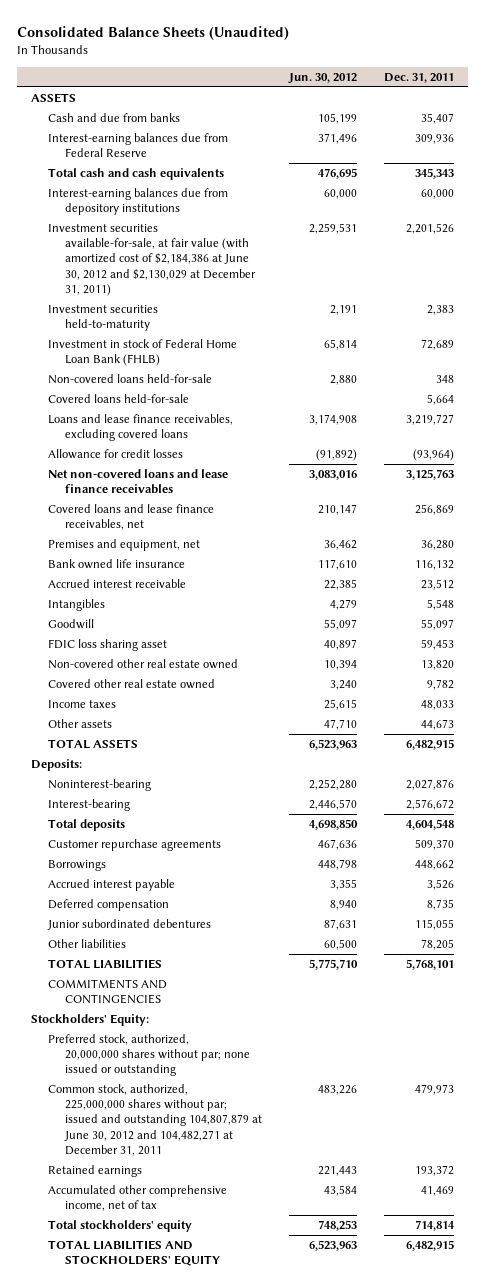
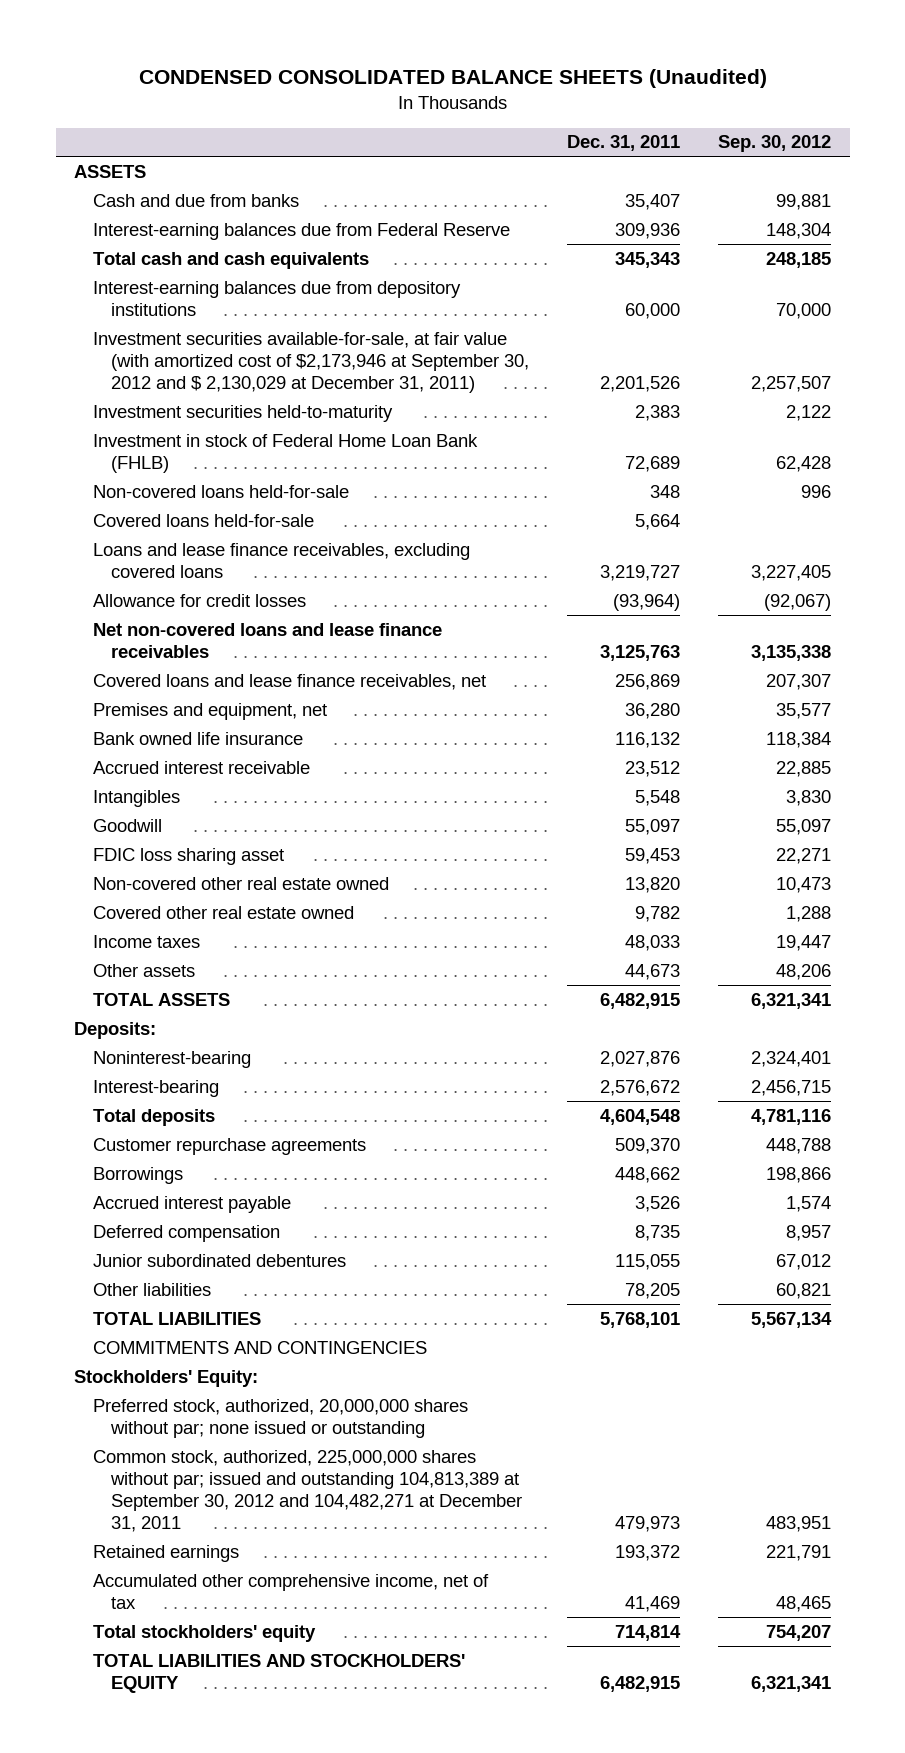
[17,25,290,40] Consolidated Balance Sheets (Unaudited) -> [138,69,767,89] CONDENSED CONSOLIDATED BALANCE SHEETS (Unaudited)
[288,72,358,84] Jun. 30, 2012 -> none
none -> [717,135,831,153] Sep. 30, 2012
[48,224,257,296] Investment securities available-for-sale, at fair value (with amortized cost of $2,184,386 at June 30, 2012 and $2,130,029 at December 31, 2011) -> [92,331,530,394] Investment securities available-for-sale, at fair value (with amortized cost of $2,173,946 at September 30, 2012 and $ 2,130,029 at December 31, 2011)
[48,1084,263,1156] Common stock, authorized, 225,000,000 shares without par; issued and outstanding 104,807,879 at June 30, 2012 and 104,482,271 at December 31, 2011 -> [92,1449,523,1533] Common stock, authorized, 225,000,000 shares without par; issued and outstanding 104,813,389 at September 30, 2012 and 104,482,271 at December 31, 2011

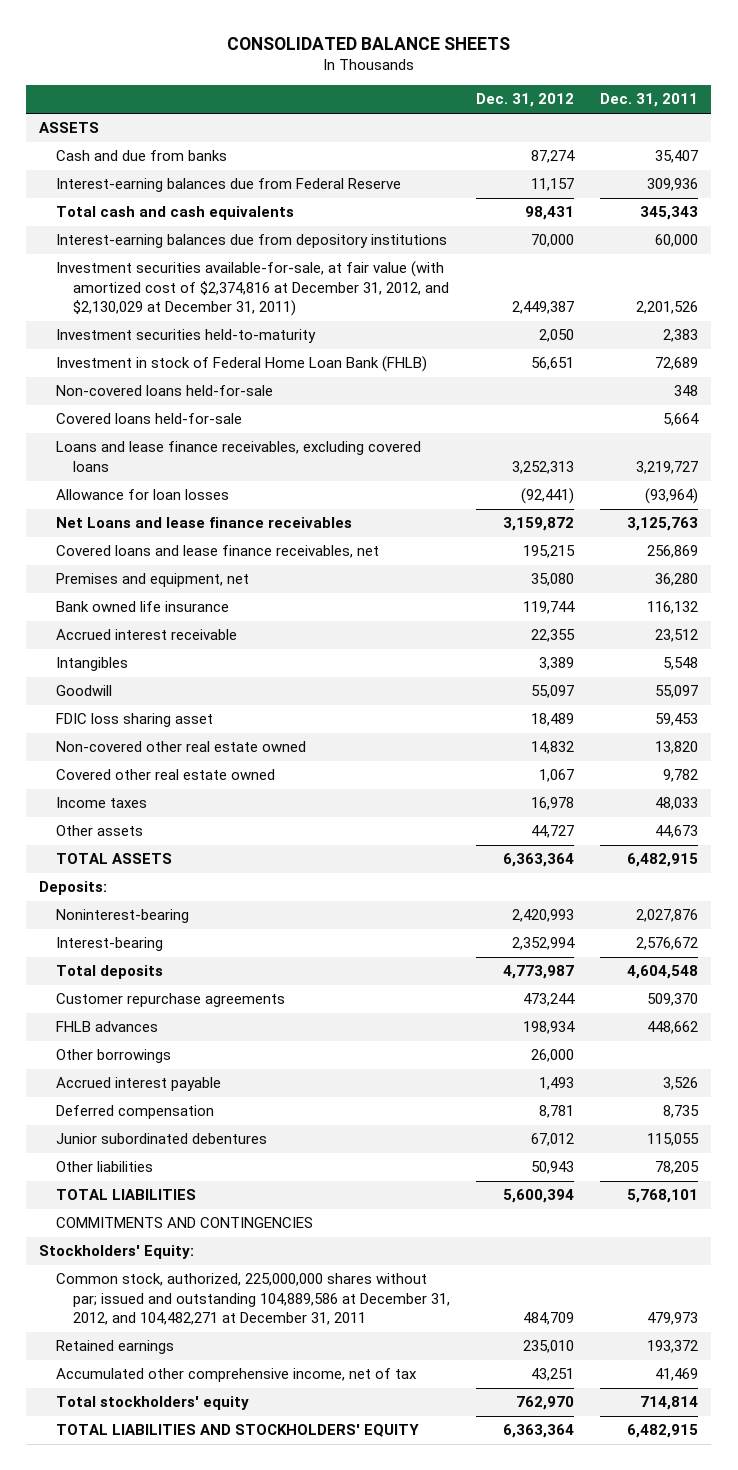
[138,69,767,89] CONDENSED CONSOLIDATED BALANCE SHEETS (Unaudited) -> [226,36,510,50] CONSOLIDATED BALANCE SHEETS
[717,135,831,153] Sep. 30, 2012 -> none
none -> [475,93,574,108] Dec. 31, 2012
[92,331,530,394] Investment securities available-for-sale, at fair value (with amortized cost of $2,173,946 at September 30, 2012 and $ 2,130,029 at December 31, 2011) -> [55,261,449,317] Investment securities available-for-sale, at fair value (with amortized cost of $2,374,816 at December 31, 2012, and $2,130,029 at December 31, 2011)
[92,593,306,607] Allowance for credit losses -> [55,489,229,501] Allowance for loan losses
[92,622,442,658] Net non-covered loans and lease finance receivables -> [55,517,352,529] Net Loans and lease finance receivables
[92,1166,183,1184] Borrowings -> [55,1021,158,1033] FHLB advances
none -> [55,1049,171,1064] Other borrowings
[92,1398,468,1438] Preferred stock, authorized, 20,000,000 shares without par; none issued or outstanding -> none
[92,1449,523,1533] Common stock, authorized, 225,000,000 shares without par; issued and outstanding 104,813,389 at September 30, 2012 and 104,482,271 at December 31, 2011 -> [55,1273,450,1326] Common stock, authorized, 225,000,000 shares without par; issued and outstanding 104,889,586 at December 31, 2012, and 104,482,271 at December 31, 2011

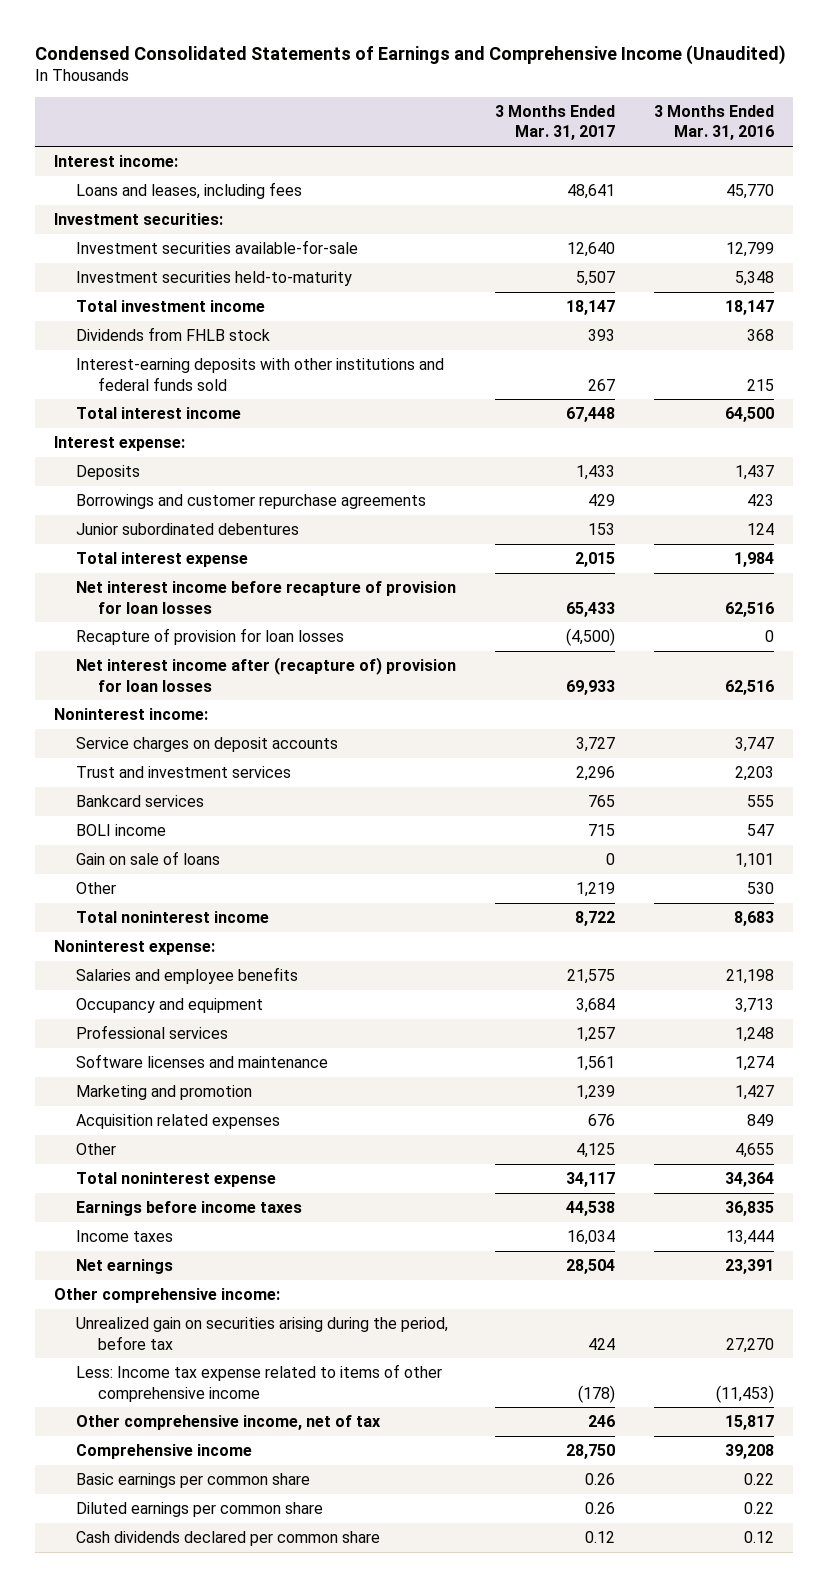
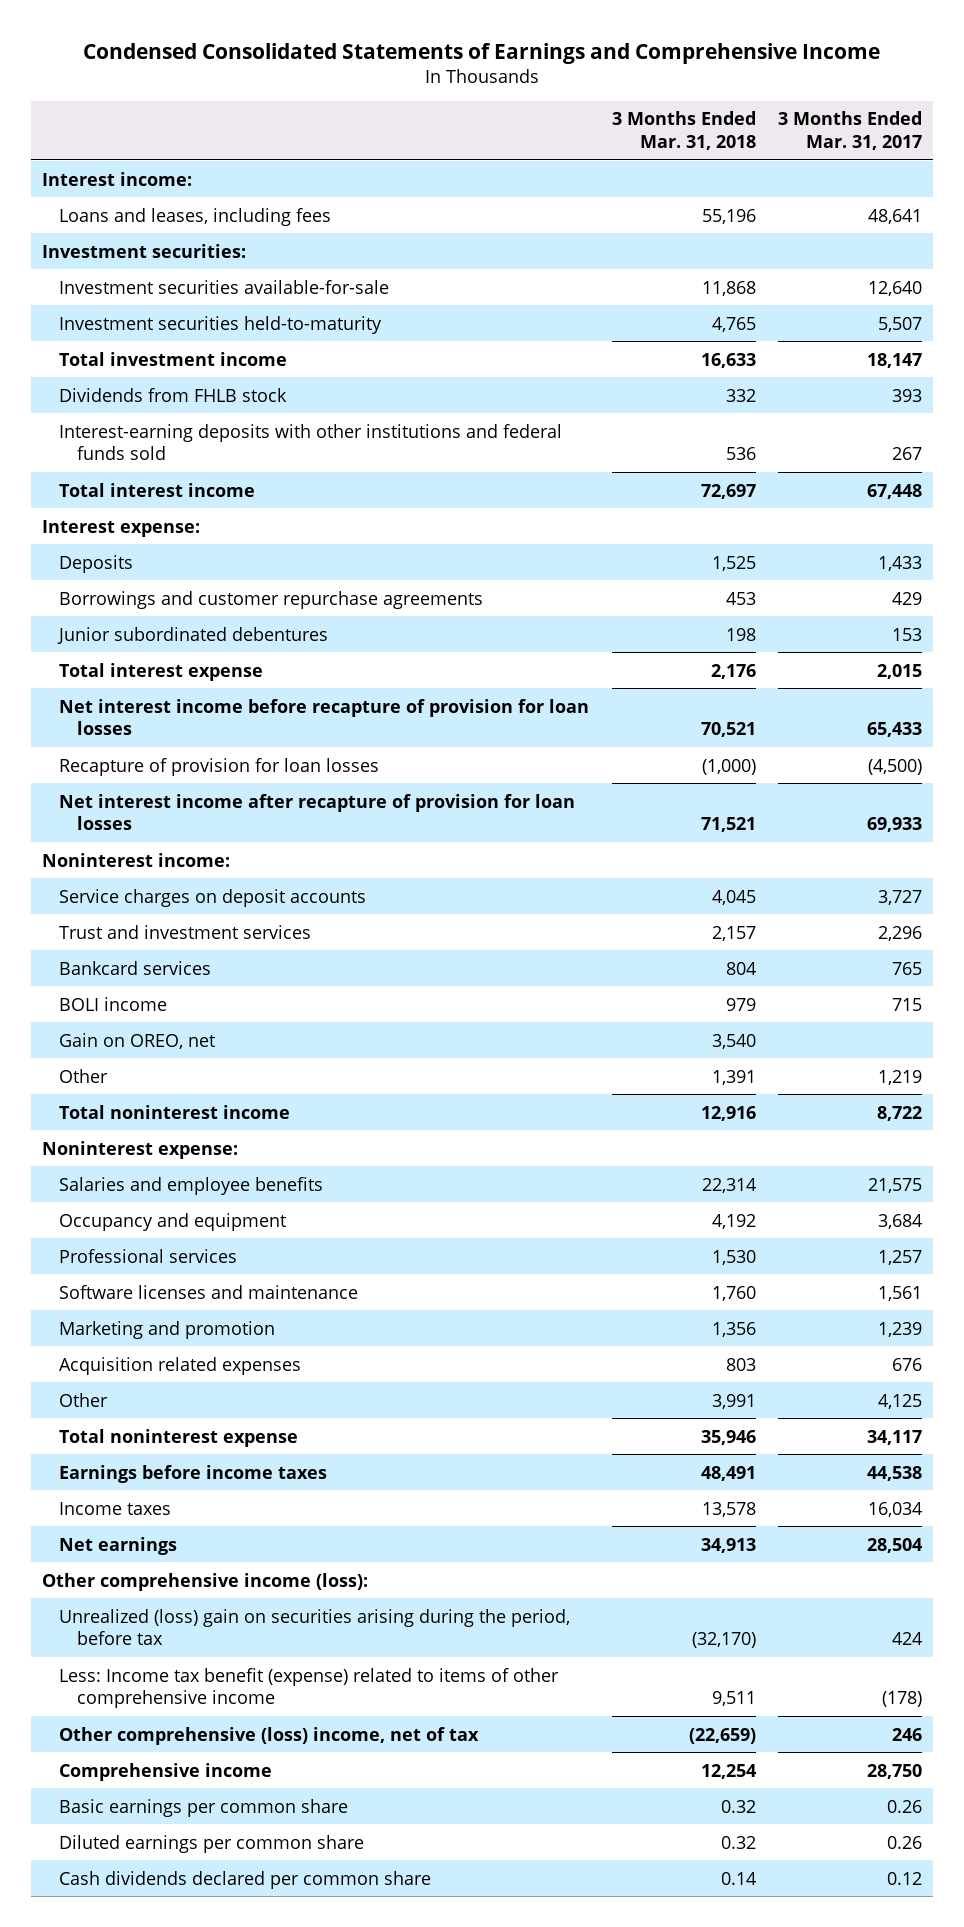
[34,44,786,65] Condensed Consolidated Statements of Earnings and Comprehensive Income (Unaudited) -> [83,42,881,64] Condensed Consolidated Statements of Earnings and Comprehensive Income
[653,104,774,141] 3 Months Ended Mar. 31, 2016 -> none
none -> [611,111,756,150] 3 Months Ended Mar. 31, 2018
[76,657,457,692] Net interest income after (recapture of) provision for loan losses -> [59,793,576,830] Net interest income after recapture of provision for loan losses
[76,851,221,866] Gain on sale of loans -> none
none -> [59,1032,216,1049] Gain on OREO, net
[54,1288,281,1304] Other comprehensive income: -> [41,1572,368,1591] Other comprehensive income (loss):
[76,1317,449,1350] Unrealized gain on securities arising during the period, before tax -> [59,1608,571,1645] Unrealized (loss) gain on securities arising during the period, before tax
[76,1364,443,1402] Less: Income tax expense related to items of other comprehensive income -> [59,1667,560,1708] Less: Income tax benefit (expense) related to items of other comprehensive income
[76,1415,382,1431] Other comprehensive income, net of tax -> [59,1726,480,1745] Other comprehensive (loss) income, net of tax

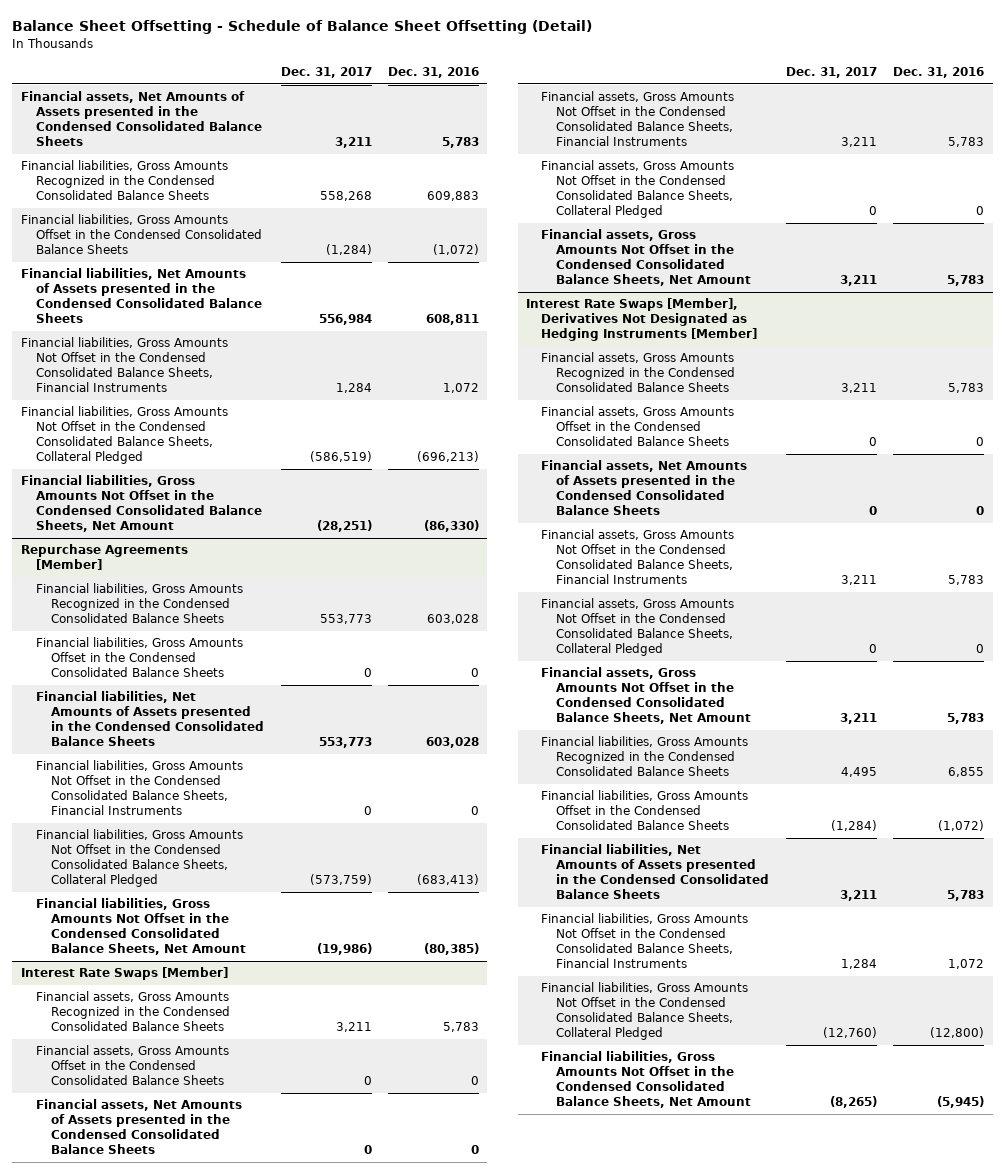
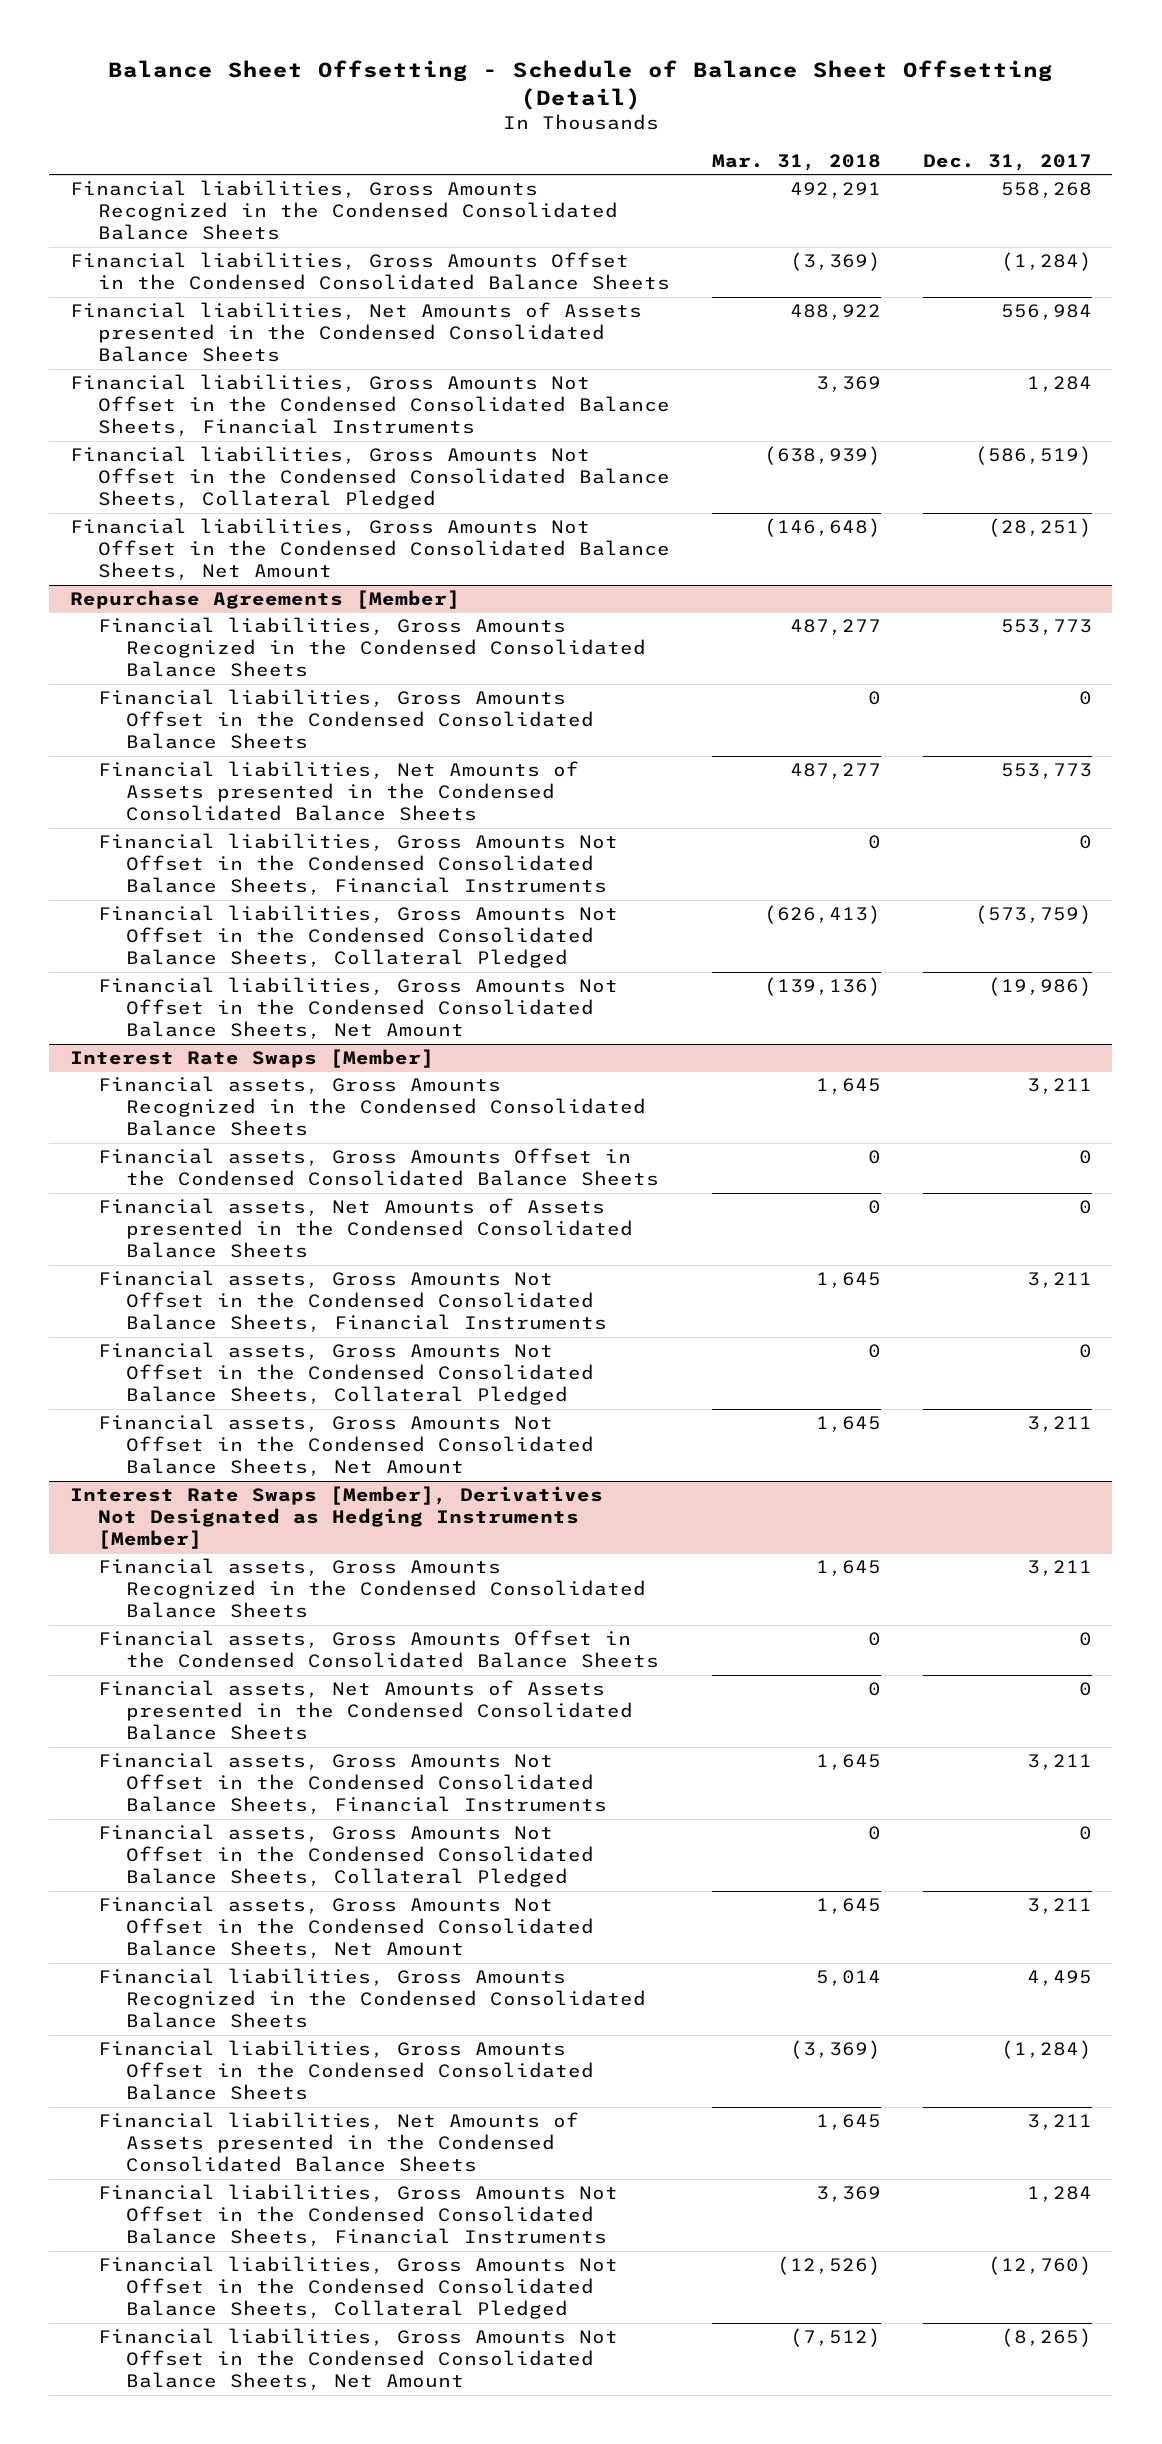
[388,67,480,79] Dec. 31, 2016 -> none
none -> [711,153,881,171] Mar. 31, 2018
[20,91,262,147] Financial assets, Net Amounts of Assets presented in the Condensed Consolidated Balance Sheets -> none

